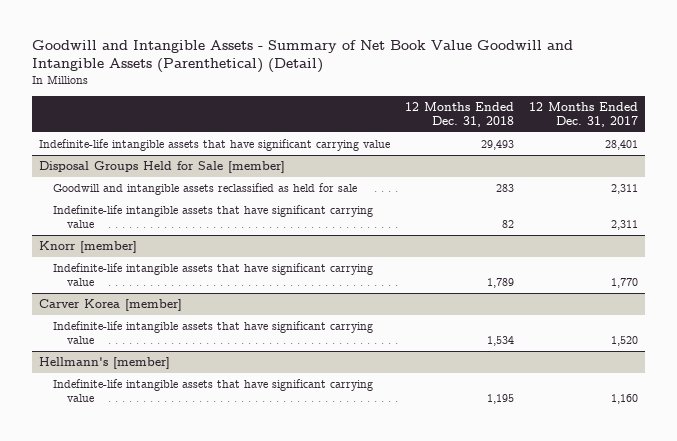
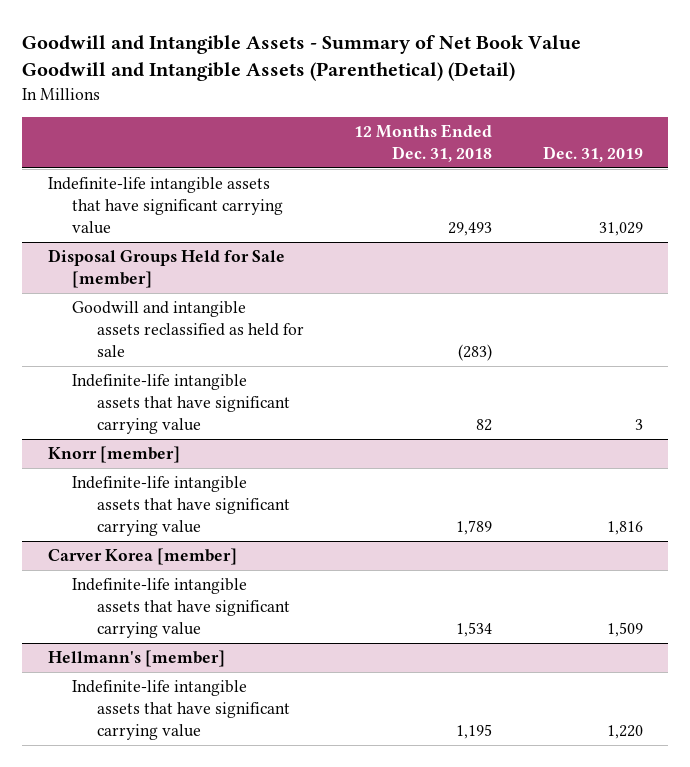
[528,101,638,127] 12 Months Ended Dec. 31, 2017 -> none
none -> [542,145,643,162] Dec. 31, 2019
[495,184,514,193] 283 -> [458,343,493,361] (283)

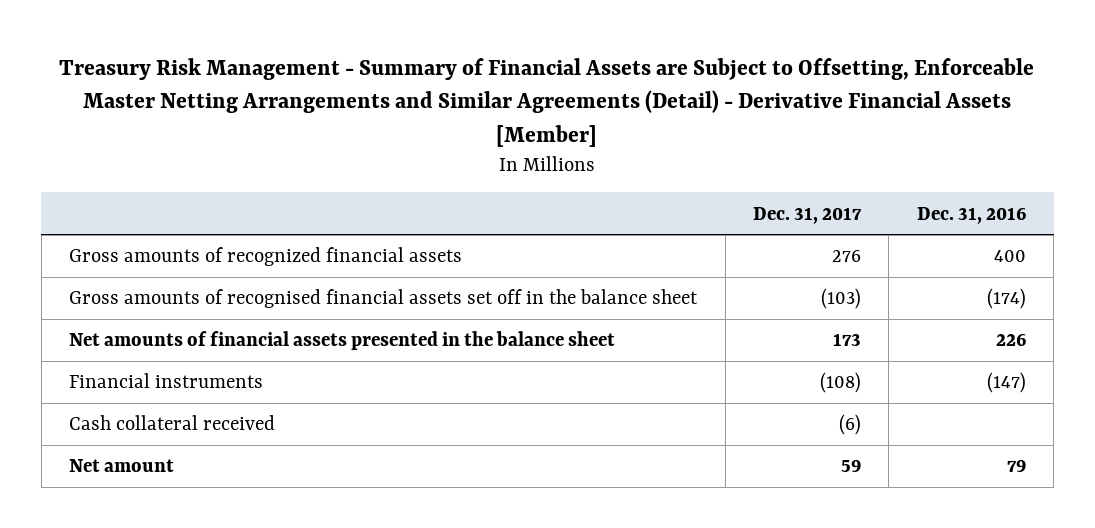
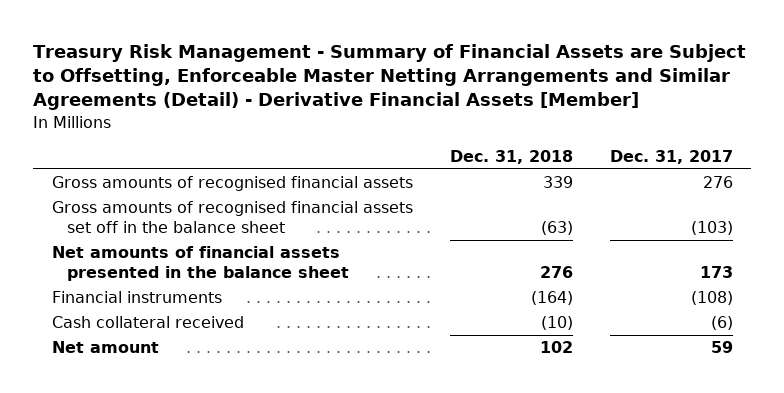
[916,206,1026,224] Dec. 31, 2016 -> none
none -> [449,149,573,164] Dec. 31, 2018
[69,247,463,267] Gross amounts of recognized financial assets -> [51,176,413,192] Gross amounts of recognised financial assets

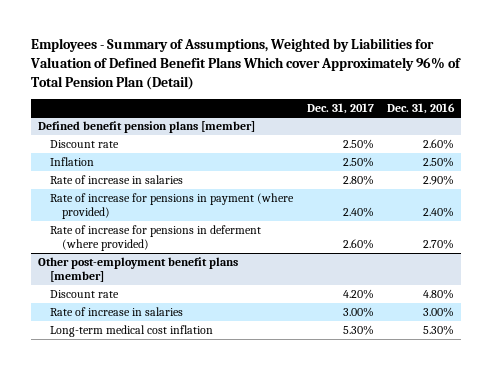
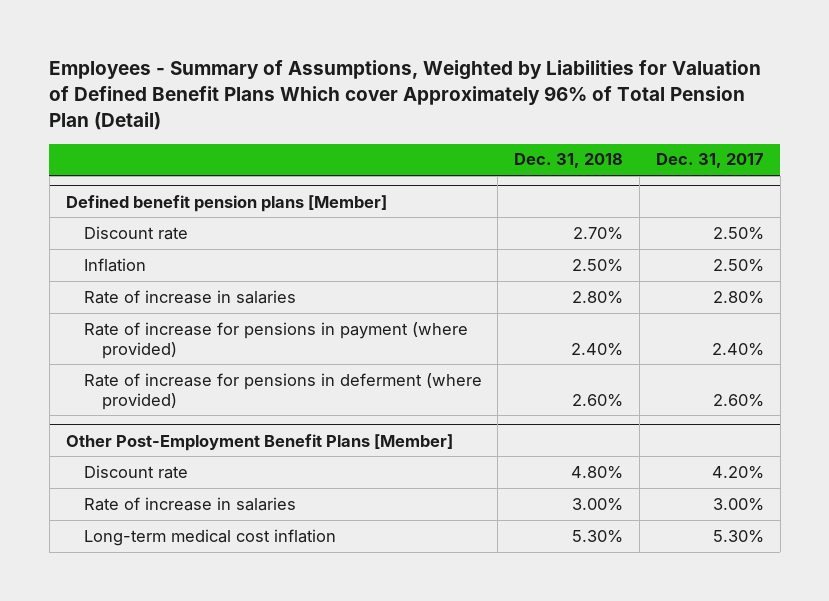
[387,102,456,114] Dec. 31, 2016 -> none
none -> [514,153,624,169] Dec. 31, 2018
[37,120,255,133] Defined benefit pension plans [member] -> [65,194,387,212] Defined benefit pension plans [Member]
[37,256,238,283] Other post-employment benefit plans [member] -> [65,433,453,451] Other Post-Employment Benefit Plans [Member]

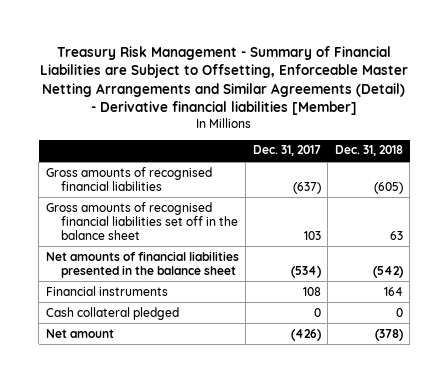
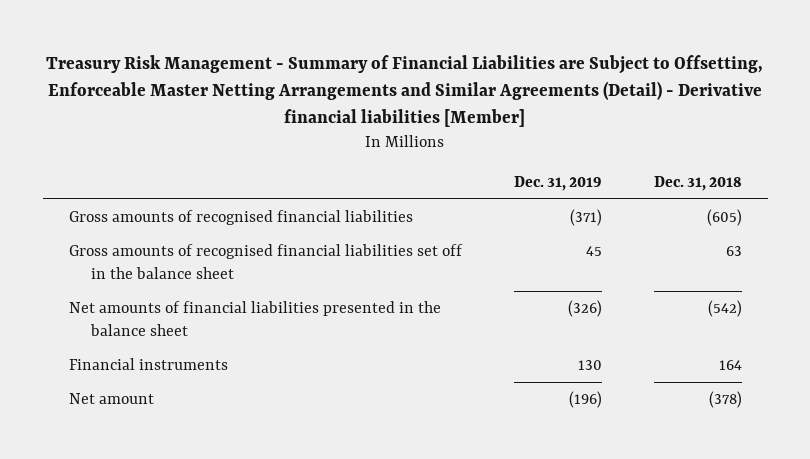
[252,145,321,157] Dec. 31, 2017 -> none
none -> [513,175,602,191] Dec. 31, 2019
[45,306,179,320] Cash collateral pledged -> none

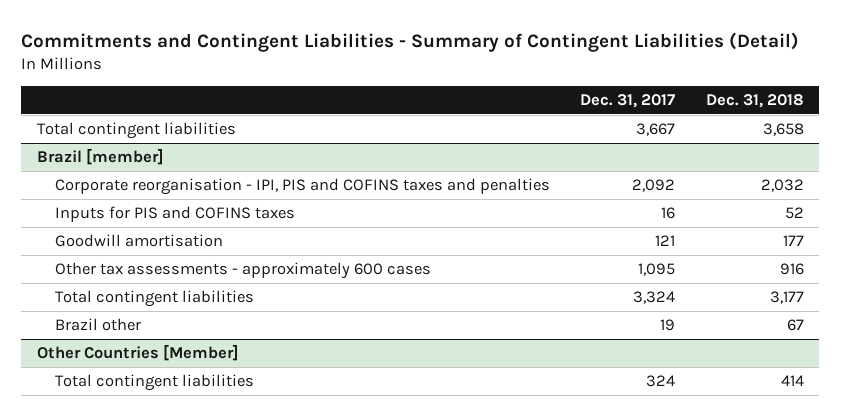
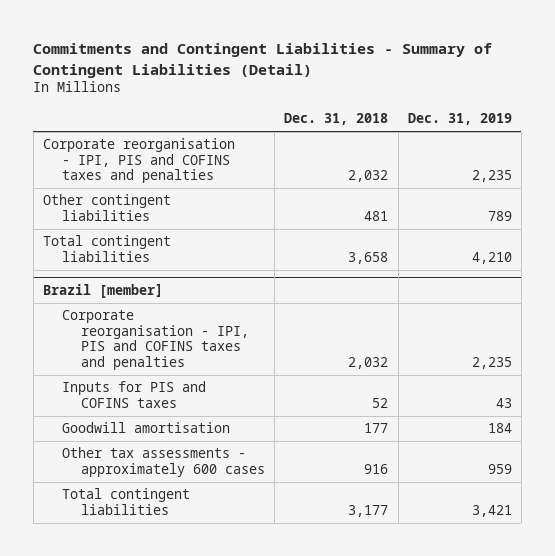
[580,93,676,108] Dec. 31, 2017 -> none
none -> [407,113,512,126] Dec. 31, 2019
none -> [43,138,236,184] Corporate reorganisation - IPI, PIS and COFINS taxes and penalties
none -> [43,194,172,221] Other contingent liabilities
[54,318,141,332] Brazil other -> none
[36,344,239,362] Other Countries [Member] -> none
[54,374,254,392] Total contingent liabilities -> none

